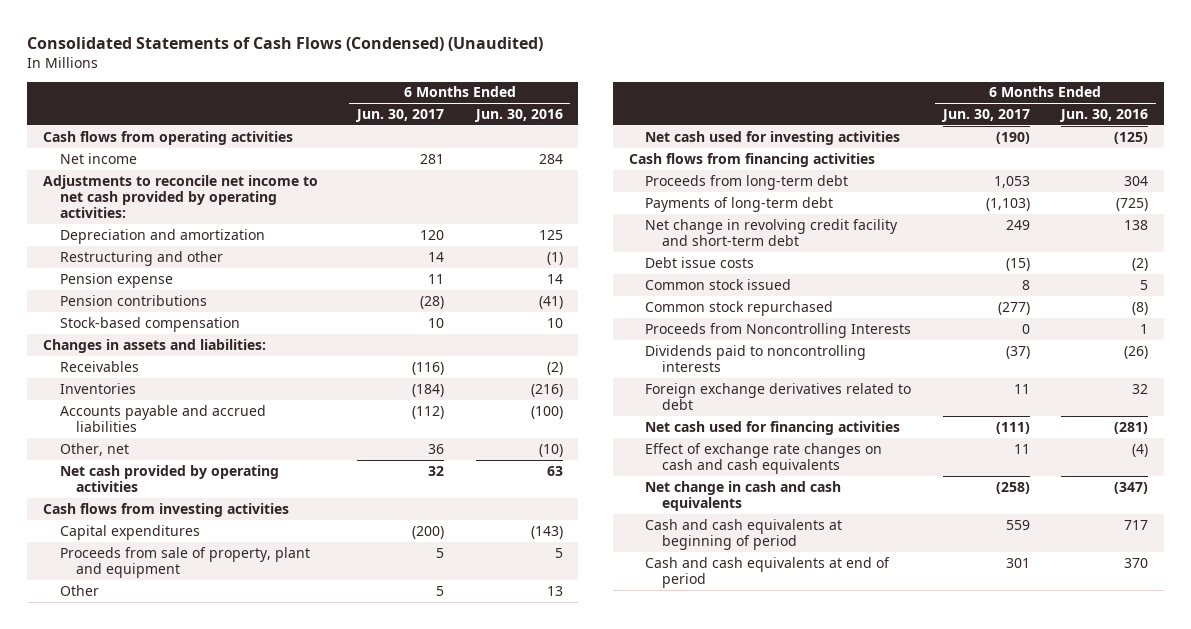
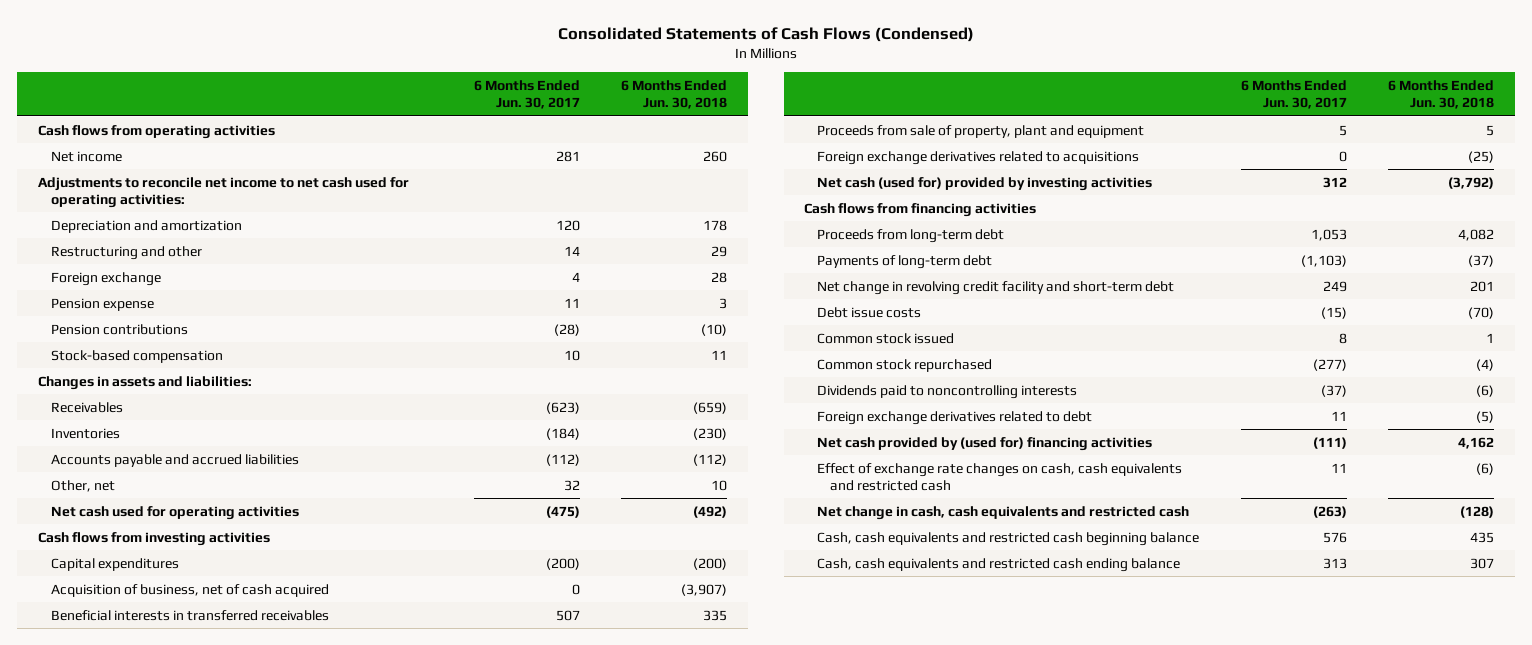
[27,36,544,51] Consolidated Statements of Cash Flows (Condensed) (Unaudited) -> [557,27,974,43] Consolidated Statements of Cash Flows (Condensed)
[473,108,563,122] Jun. 30, 2016 -> none
none -> [621,80,728,110] 6 Months Ended Jun. 30, 2018
[43,174,319,218] Adjustments to reconcile net income to net cash provided by operating activities: -> [37,176,409,208] Adjustments to reconcile net income to net cash used for operating activities:
none -> [50,271,161,286] Foreign exchange
[412,361,445,375] (116) -> [546,401,581,414] (623)
[428,443,445,454] 36 -> [564,479,581,491] 32
[59,464,279,492] Net cash provided by operating activities -> [50,505,299,520] Net cash used for operating activities
[428,465,445,476] 32 -> [546,505,581,518] (475)
none -> [50,583,329,597] Acquisition of business, net of cash acquired
none -> [50,609,329,621] Beneficial interests in transferred receivables
[59,584,99,596] Other -> none
none -> [817,150,1140,165] Foreign exchange derivatives related to acquisitions
[645,130,901,145] Net cash used for investing activities -> [817,176,1153,191] Net cash (used for) provided by investing activities
[995,131,1030,144] (190) -> [1322,176,1347,188] 312
[645,322,912,338] Proceeds from Noncontrolling Interests -> none
[645,518,843,550] Cash and cash equivalents at beginning of period -> none
[645,556,891,588] Cash and cash equivalents at end of period -> none
[645,420,901,435] Net cash used for financing activities -> [817,436,1153,451] Net cash provided by (used for) financing activities
[645,442,883,474] Effect of exchange rate changes on cash and cash equivalents -> [817,462,1183,491] Effect of exchange rate changes on cash, cash equivalents and restricted cash
[645,480,842,511] Net change in cash and cash equivalents -> [817,505,1190,520] Net change in cash, cash equivalents and restricted cash
[995,481,1030,494] (258) -> [1312,505,1347,518] (263)
none -> [817,531,1200,546] Cash, cash equivalents and restricted cash beginning balance
none -> [817,557,1181,572] Cash, cash equivalents and restricted cash ending balance

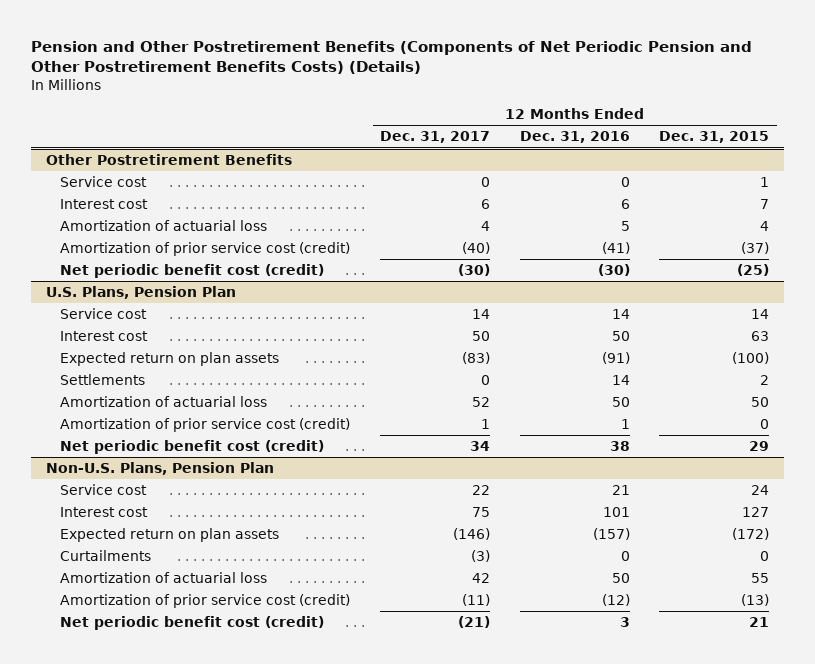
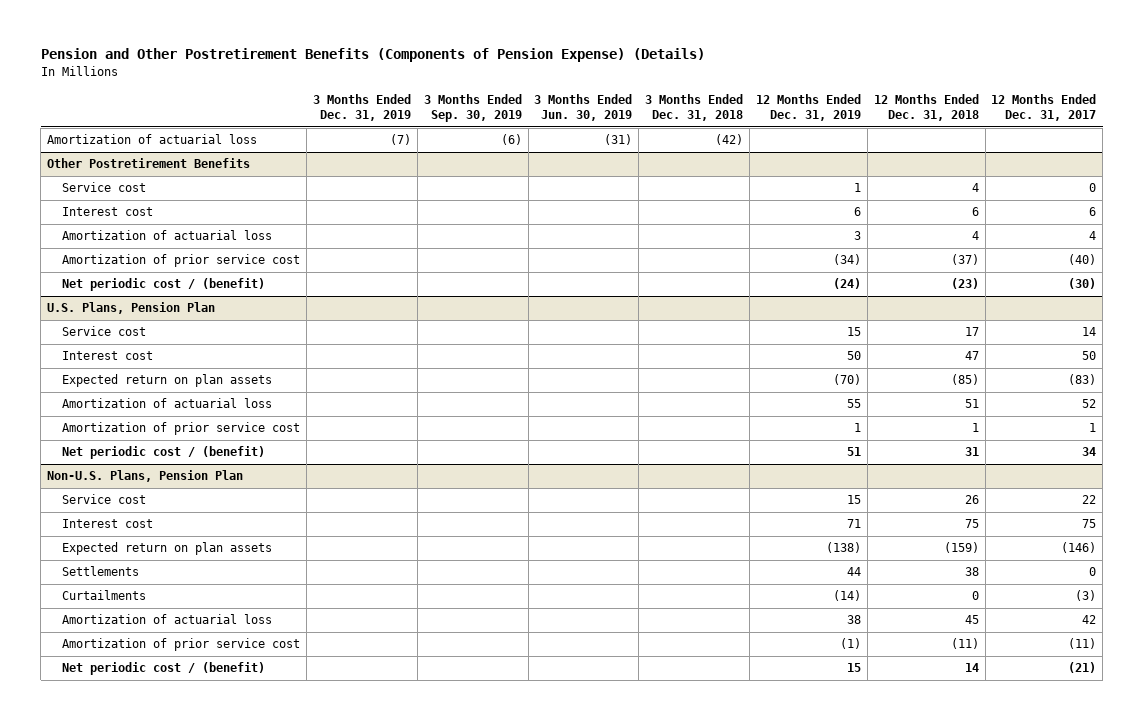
[31,40,753,75] Pension and Other Postretirement Benefits (Components of Net Periodic Pension and Other Postretirement Benefits Costs) (Details) -> [40,48,705,63] Pension and Other Postretirement Benefits (Components of Pension Expense) (Details)
[519,131,630,144] Dec. 31, 2016 -> none
[659,131,770,144] Dec. 31, 2015 -> none
none -> [313,94,412,122] 3 Months Ended Dec. 31, 2019
none -> [423,94,522,123] 3 Months Ended Sep. 30, 2019
none -> [534,94,633,122] 3 Months Ended Jun. 30, 2019
none -> [645,94,744,122] 3 Months Ended Dec. 31, 2018
none -> [755,94,861,122] 12 Months Ended Dec. 31, 2019
none -> [873,94,979,122] 12 Months Ended Dec. 31, 2018
none -> [47,134,258,145] Amortization of actuarial loss
[60,241,351,256] Amortization of prior service cost (credit) -> [62,254,301,268] Amortization of prior service cost
[60,263,325,278] Net periodic benefit cost (credit) -> [62,278,266,292] Net periodic cost / (benefit)
[60,373,146,385] Settlements -> none
[60,417,351,432] Amortization of prior service cost (credit) -> [62,422,301,436] Amortization of prior service cost
[60,439,325,454] Net periodic benefit cost (credit) -> [62,446,266,460] Net periodic cost / (benefit)
none -> [62,566,140,577] Settlements
[60,593,351,608] Amortization of prior service cost (credit) -> [62,638,301,652] Amortization of prior service cost
[60,615,325,630] Net periodic benefit cost (credit) -> [62,662,266,676] Net periodic cost / (benefit)

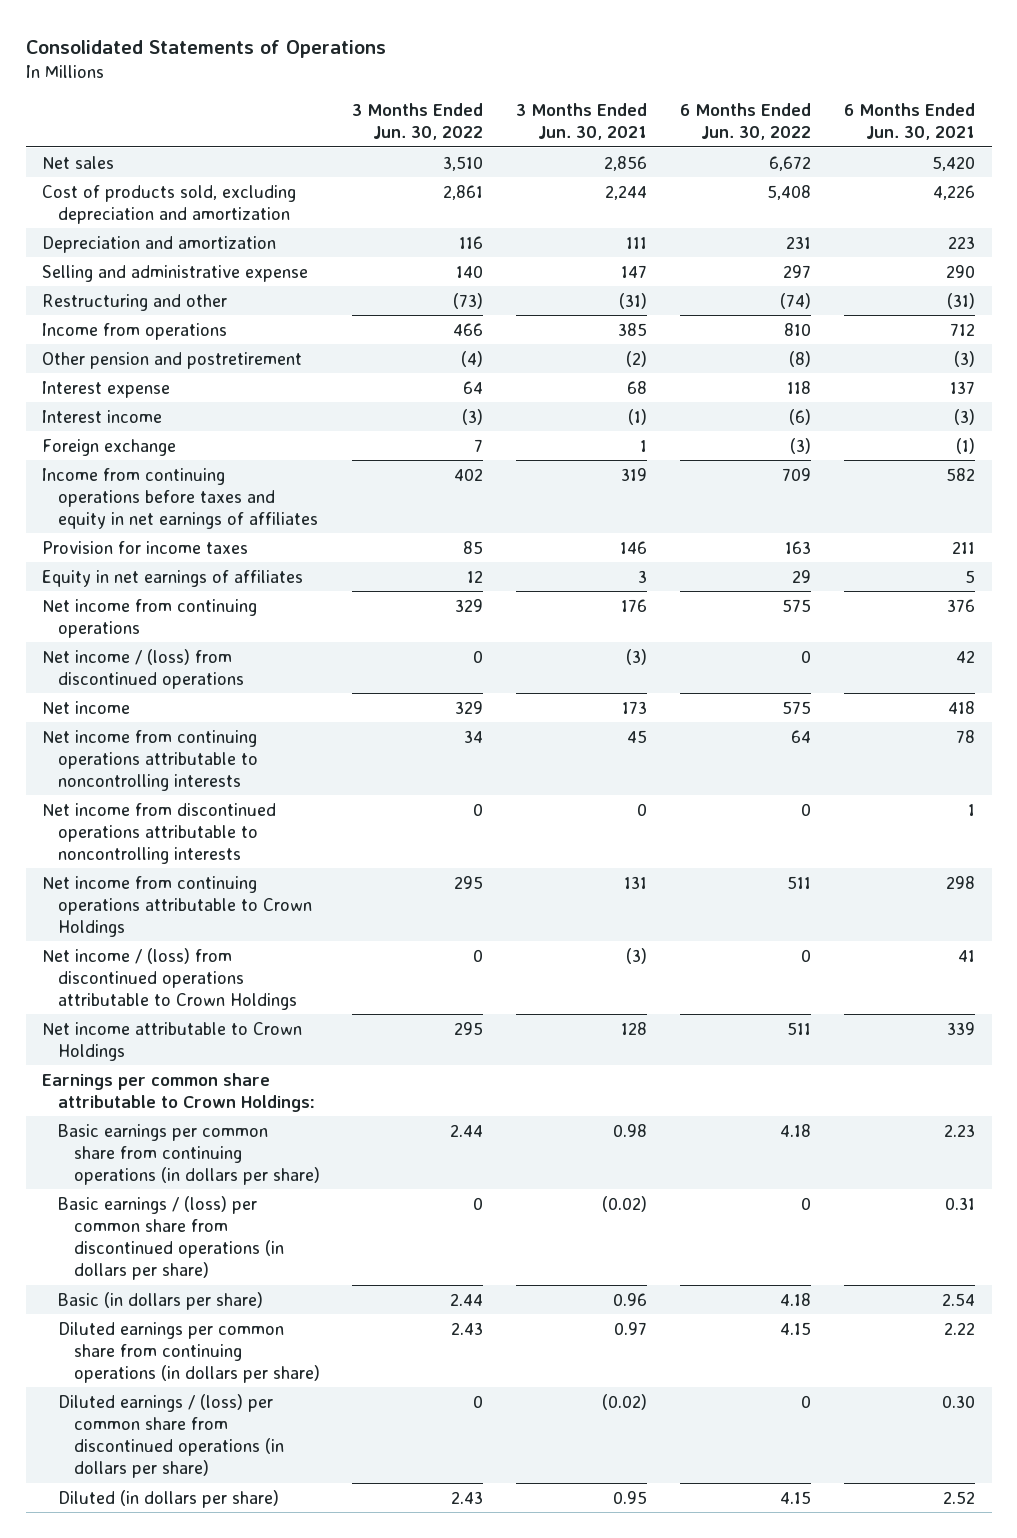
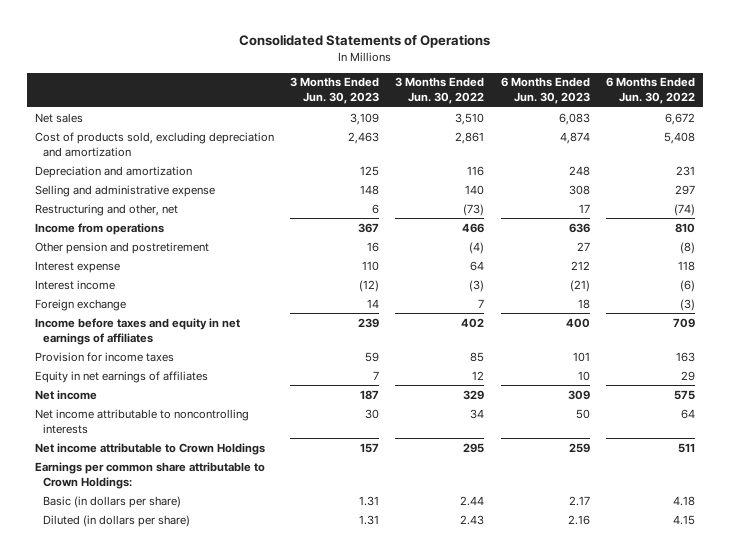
[516,103,648,141] 3 Months Ended Jun. 30, 2021 -> none
[844,103,976,141] 6 Months Ended Jun. 30, 2021 -> none
none -> [290,77,380,105] 3 Months Ended Jun. 30, 2023
none -> [500,77,590,105] 6 Months Ended Jun. 30, 2023
[42,293,228,311] Restructuring and other -> [35,203,179,216] Restructuring and other, net
[42,467,318,530] Income from continuing operations before taxes and equity in net earnings of affiliates -> [35,317,241,345] Income before taxes and equity in net earnings of affiliates
[42,598,258,638] Net income from continuing operations -> none
[42,648,244,689] Net income / (loss) from discontinued operations -> none
[42,802,277,865] Net income from discontinued operations attributable to noncontrolling interests -> none
[42,875,312,938] Net income from continuing operations attributable to Crown Holdings -> none
[42,947,297,1011] Net income / (loss) from discontinued operations attributable to Crown Holdings -> none
[42,729,258,792] Net income from continuing operations attributable to noncontrolling interests -> [35,408,250,434] Net income attributable to noncontrolling interests
[57,1123,320,1186] Basic earnings per common share from continuing operations (in dollars per share) -> none
[57,1195,284,1281] Basic earnings / (loss) per common share from discontinued operations (in dollars per share) -> none
[57,1321,320,1384] Diluted earnings per common share from continuing operations (in dollars per share) -> none
[57,1393,284,1479] Diluted earnings / (loss) per common share from discontinued operations (in dollars per share) -> none

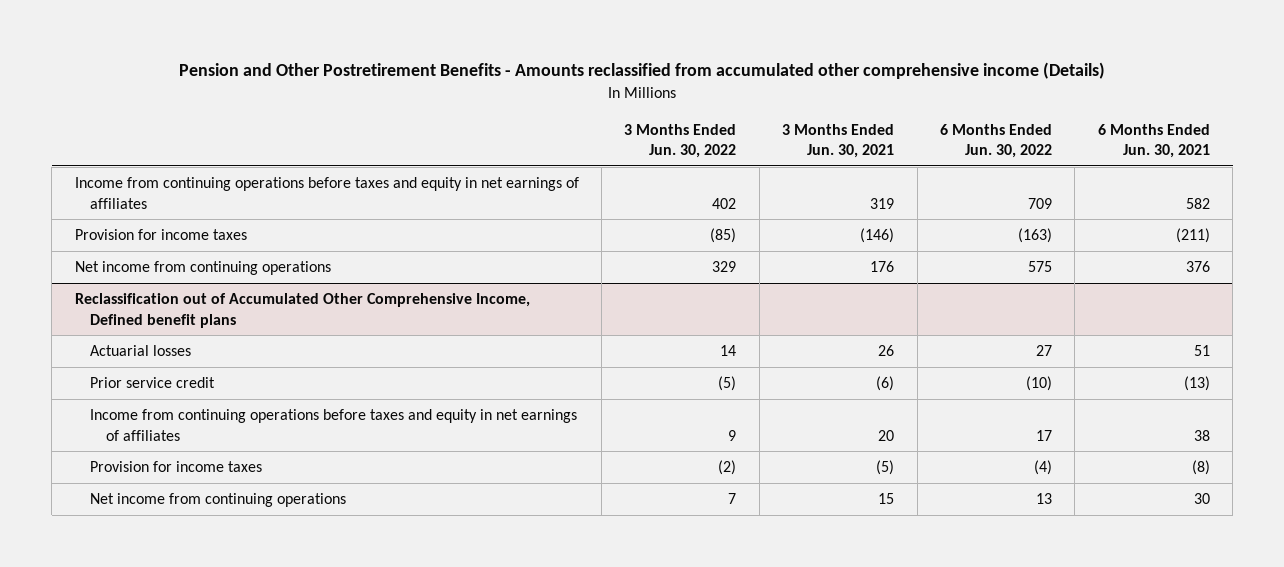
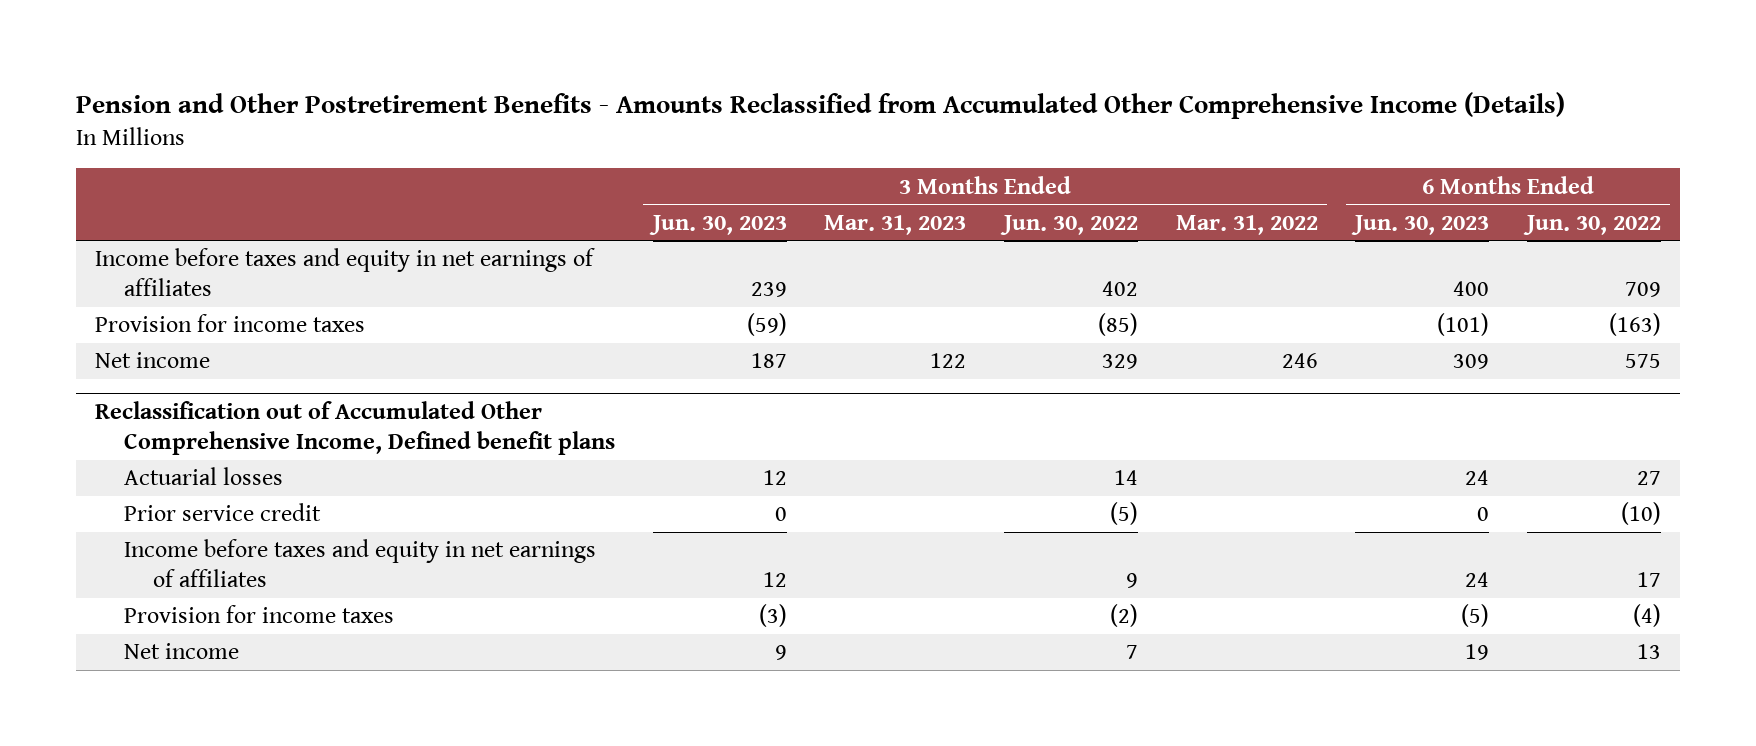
[179,62,1106,80] Pension and Other Postretirement Benefits - Amounts reclassified from accumulated other comprehensive income (Details) -> [75,91,1565,119] Pension and Other Postretirement Benefits - Amounts Reclassified from Accumulated Other Comprehensive Income (Details)
[782,123,895,159] 3 Months Ended Jun. 30, 2021 -> none
[1097,123,1210,159] 6 Months Ended Jun. 30, 2021 -> none
none -> [648,214,787,235] Jun. 30, 2023
none -> [824,214,967,235] Mar. 31, 2023
none -> [1175,214,1318,235] Mar. 31, 2022
none -> [1351,214,1490,235] Jun. 30, 2023
[74,177,579,209] Income from continuing operations before taxes and equity in net earnings of affiliates -> [94,248,595,297] Income before taxes and equity in net earnings of affiliates
[74,261,331,276] Net income from continuing operations -> [94,352,210,369] Net income
[90,409,578,441] Income from continuing operations before taxes and equity in net earnings of affiliates -> [124,539,597,588] Income before taxes and equity in net earnings of affiliates
[90,493,347,508] Net income from continuing operations -> [124,643,240,660] Net income

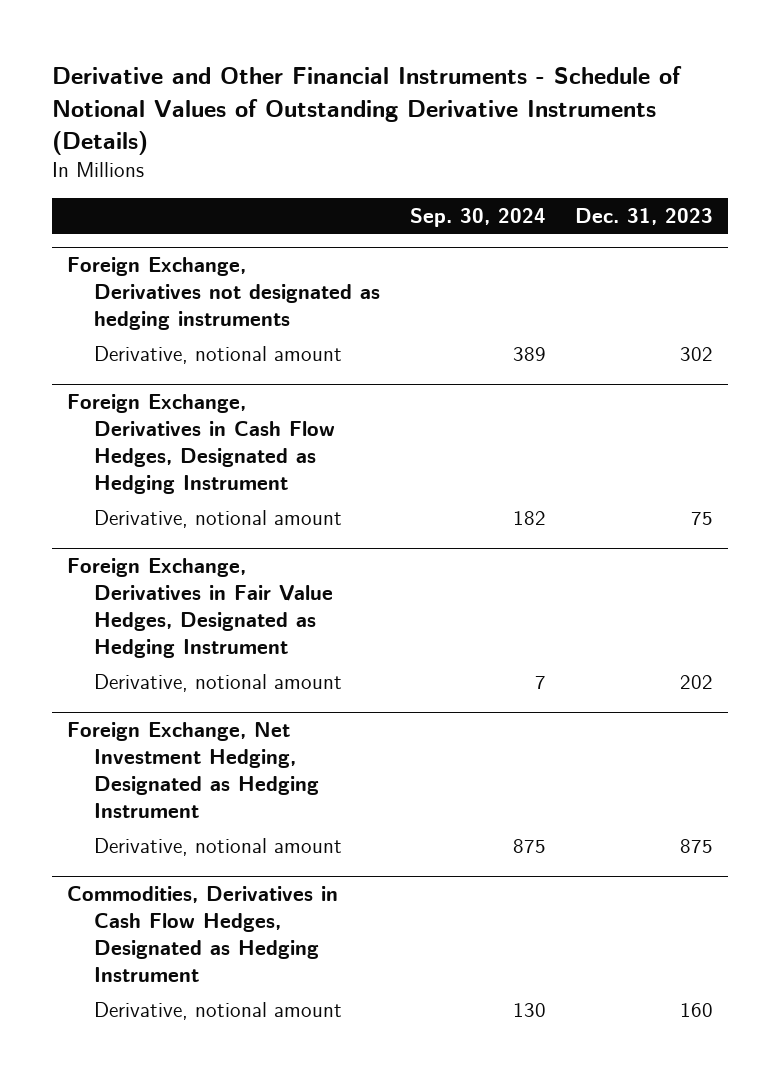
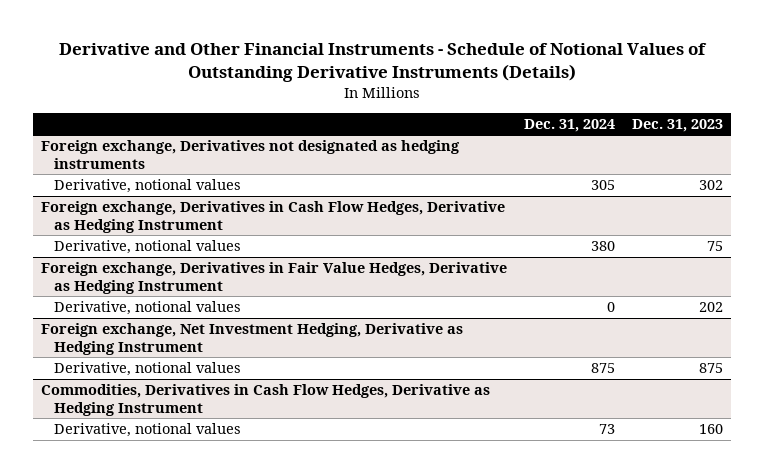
[409,207,546,227] Sep. 30, 2024 -> none
none -> [523,118,615,132] Dec. 31, 2024
[66,257,380,330] Foreign Exchange, Derivatives not designated as hedging instruments -> [40,140,460,169] Foreign exchange, Derivatives not designated as hedging instruments
[93,345,342,364] Derivative, notional amount -> [53,179,241,194] Derivative, notional values
[66,394,335,494] Foreign Exchange, Derivatives in Cash Flow Hedges, Designated as Hedging Instrument -> [40,201,505,233] Foreign exchange, Derivatives in Cash Flow Hedges, Derivative as Hedging Instrument
[93,509,342,528] Derivative, notional amount -> [53,240,241,255] Derivative, notional values
[66,558,333,658] Foreign Exchange, Derivatives in Fair Value Hedges, Designated as Hedging Instrument -> [40,262,507,294] Foreign exchange, Derivatives in Fair Value Hedges, Derivative as Hedging Instrument
[93,673,342,692] Derivative, notional amount -> [53,301,241,316] Derivative, notional values
[66,722,319,818] Foreign Exchange, Net Investment Hedging, Designated as Hedging Instrument -> [40,323,463,355] Foreign exchange, Net Investment Hedging, Derivative as Hedging Instrument
[93,837,342,856] Derivative, notional amount -> [53,362,241,377] Derivative, notional values
[66,886,338,982] Commodities, Derivatives in Cash Flow Hedges, Designated as Hedging Instrument -> [40,384,490,416] Commodities, Derivatives in Cash Flow Hedges, Derivative as Hedging Instrument
[93,1001,342,1020] Derivative, notional amount -> [53,423,241,438] Derivative, notional values

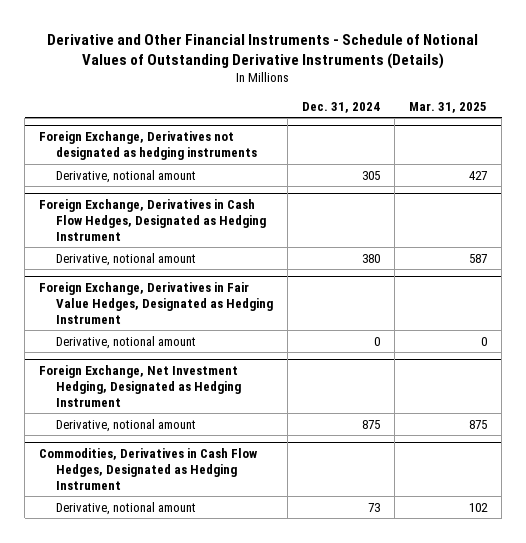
[631,118,723,132] Dec. 31, 2023 -> none
none -> [409,101,488,113] Mar. 31, 2025
[40,140,460,169] Foreign exchange, Derivatives not designated as hedging instruments -> [39,131,257,161] Foreign Exchange, Derivatives not designated as hedging instruments
[53,179,241,194] Derivative, notional values -> [55,169,196,183] Derivative, notional amount
[40,201,505,233] Foreign exchange, Derivatives in Cash Flow Hedges, Derivative as Hedging Instrument -> [39,199,266,241] Foreign Exchange, Derivatives in Cash Flow Hedges, Designated as Hedging Instrument
[53,240,241,255] Derivative, notional values -> [55,252,196,266] Derivative, notional amount
[40,262,507,294] Foreign exchange, Derivatives in Fair Value Hedges, Derivative as Hedging Instrument -> [39,282,273,324] Foreign Exchange, Derivatives in Fair Value Hedges, Designated as Hedging Instrument
[53,301,241,316] Derivative, notional values -> [55,335,196,349] Derivative, notional amount
[40,323,463,355] Foreign exchange, Net Investment Hedging, Derivative as Hedging Instrument -> [39,365,241,407] Foreign Exchange, Net Investment Hedging, Designated as Hedging Instrument
[53,362,241,377] Derivative, notional values -> [55,418,196,432] Derivative, notional amount
[40,384,490,416] Commodities, Derivatives in Cash Flow Hedges, Derivative as Hedging Instrument -> [39,448,258,490] Commodities, Derivatives in Cash Flow Hedges, Designated as Hedging Instrument
[53,423,241,438] Derivative, notional values -> [55,501,196,515] Derivative, notional amount

